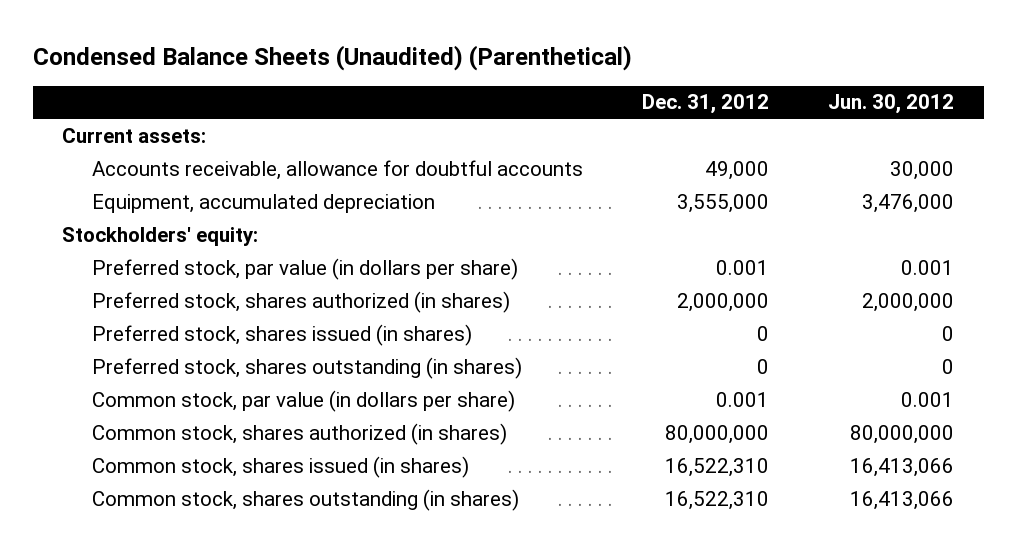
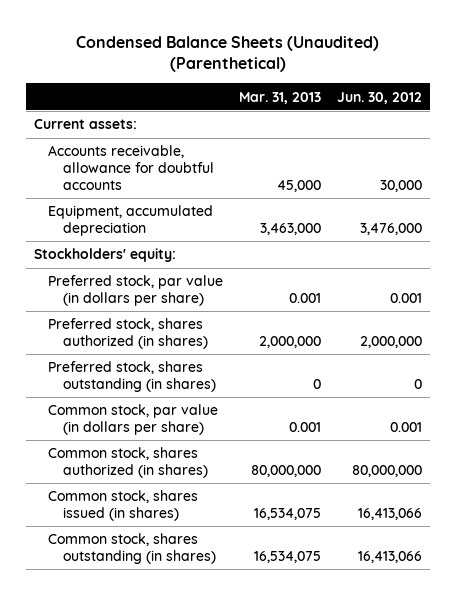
[642,94,770,115] Dec. 31, 2012 -> none
none -> [239,91,322,104] Mar. 31, 2013
[92,323,473,346] Preferred stock, shares issued (in shares) -> none

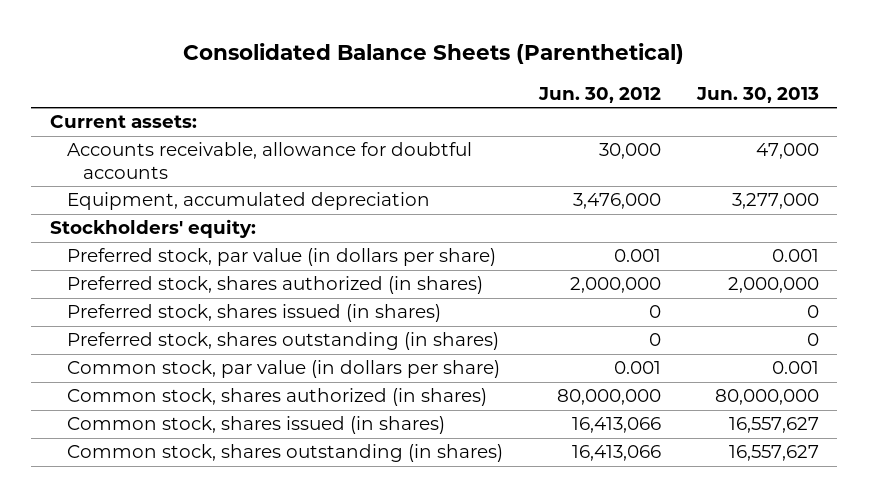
[75,35,379,73] Condensed Balance Sheets (Unaudited) (Parenthetical) -> [183,43,685,65] Consolidated Balance Sheets (Parenthetical)
[239,91,322,104] Mar. 31, 2013 -> none
none -> [696,86,820,103] Jun. 30, 2013
none -> [66,304,441,323] Preferred stock, shares issued (in shares)

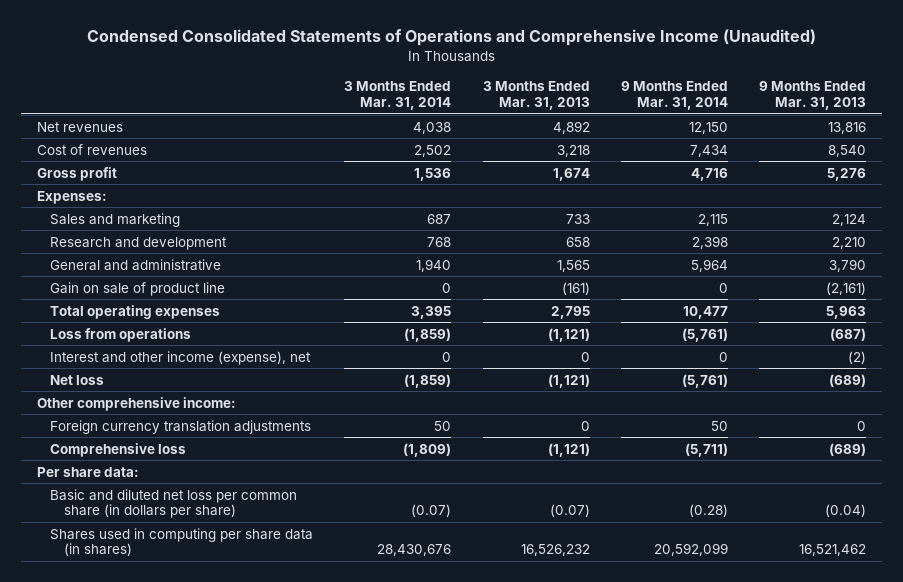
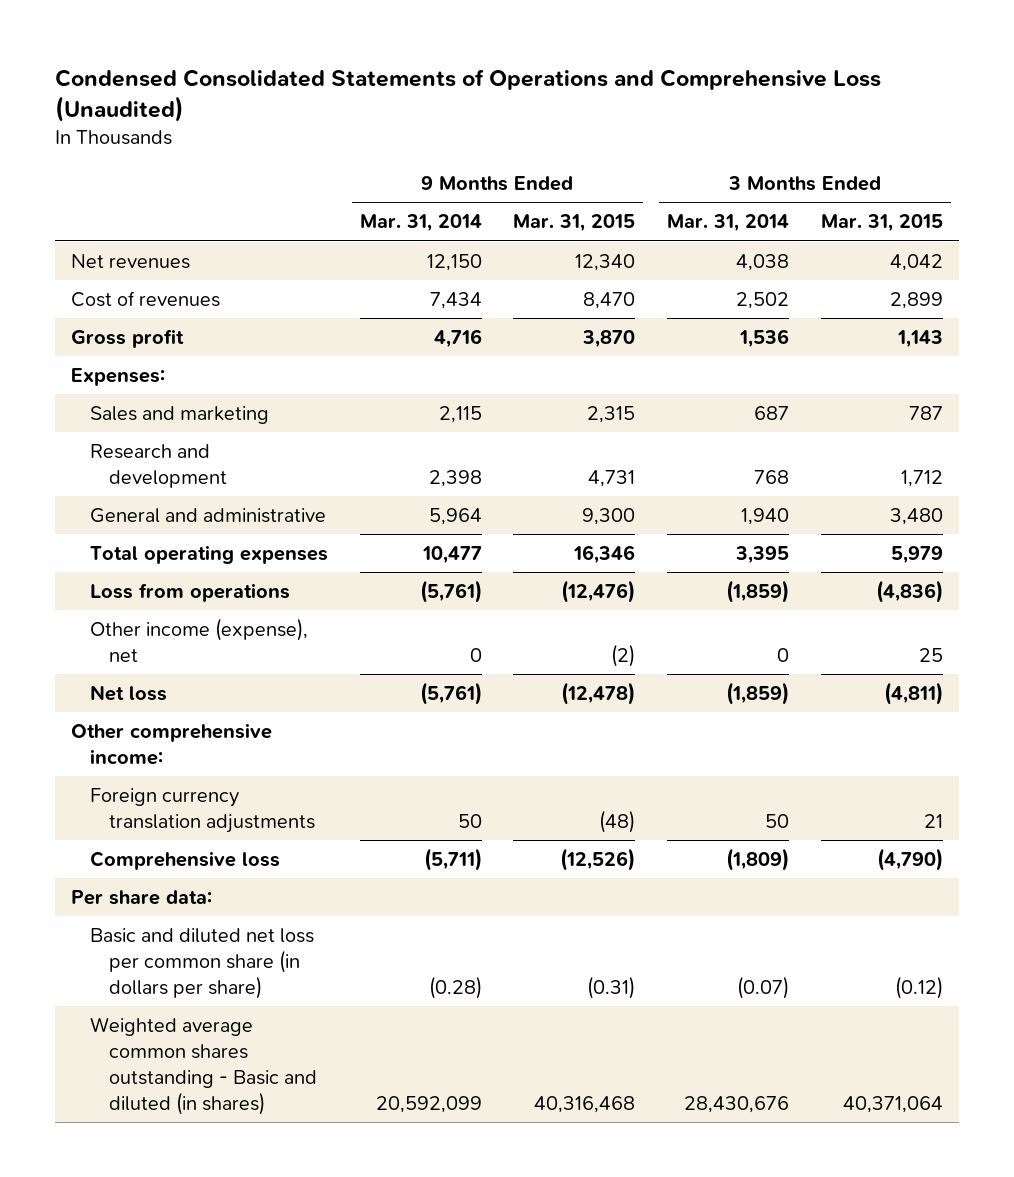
[86,29,816,47] Condensed Consolidated Statements of Operations and Comprehensive Income (Unaudited) -> [54,68,881,122] Condensed Consolidated Statements of Operations and Comprehensive Loss (Unaudited)
[482,81,590,111] 3 Months Ended Mar. 31, 2013 -> none
[759,81,867,111] 9 Months Ended Mar. 31, 2013 -> none
none -> [513,214,636,233] Mar. 31, 2015
none -> [821,214,944,233] Mar. 31, 2015
[50,281,226,296] Gain on sale of product line -> none
[50,350,312,365] Interest and other income (expense), net -> [89,617,308,662] Other income (expense), net
[50,527,314,557] Shares used in computing per share data (in shares) -> [89,1016,317,1115] Weighted average common shares outstanding - Basic and diluted (in shares)

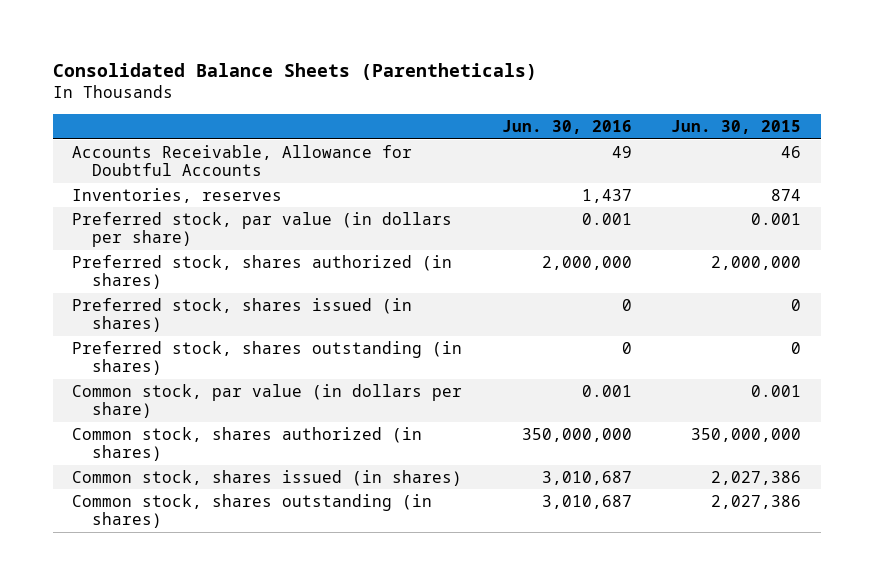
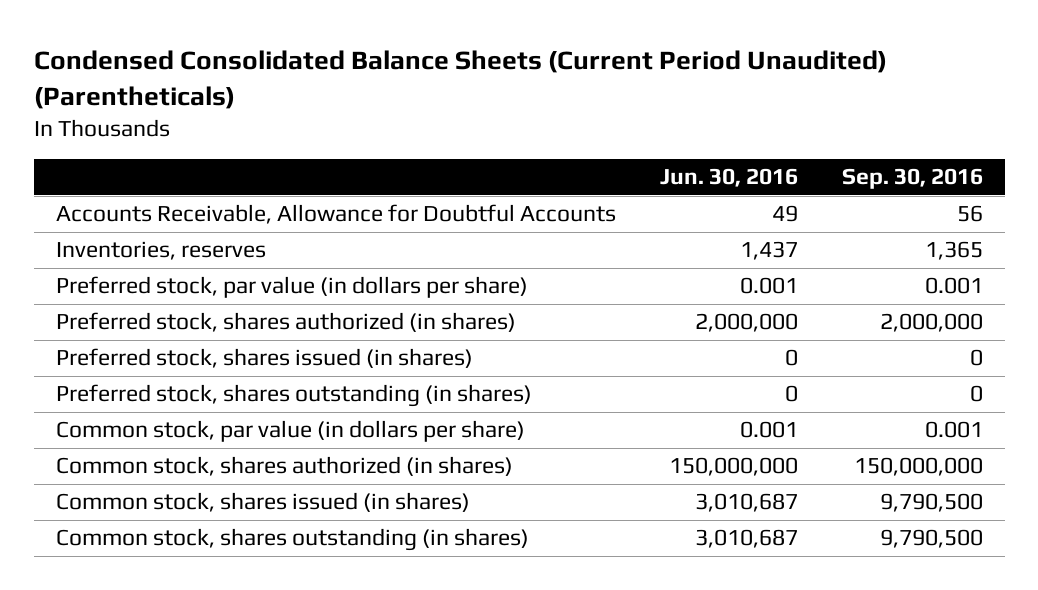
[52,63,537,81] Consolidated Balance Sheets (Parentheticals) -> [33,50,887,109] Condensed Consolidated Balance Sheets (Current Period Unaudited) (Parentheticals)
[670,120,801,135] Jun. 30, 2015 -> none
none -> [841,168,983,190] Sep. 30, 2016
[521,427,632,442] 350,000,000 -> [668,457,798,477] 150,000,000

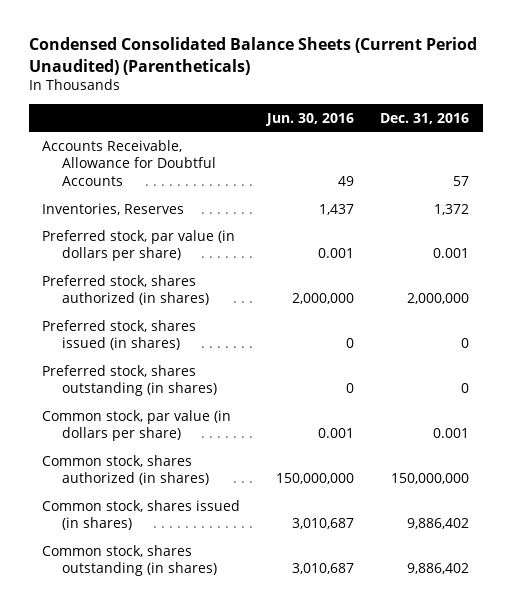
[841,168,983,190] Sep. 30, 2016 -> none
none -> [380,112,470,124] Dec. 31, 2016
[55,241,266,261] Inventories, reserves -> [41,202,184,215] Inventories, Reserves

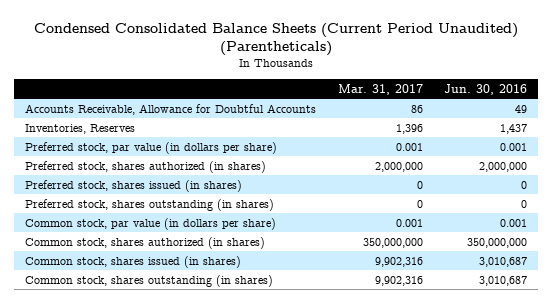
[380,112,470,124] Dec. 31, 2016 -> none
none -> [337,83,423,95] Mar. 31, 2017
[275,473,354,485] 150,000,000 -> [467,237,528,248] 350,000,000

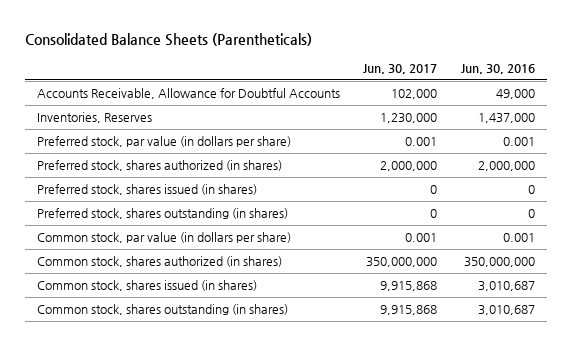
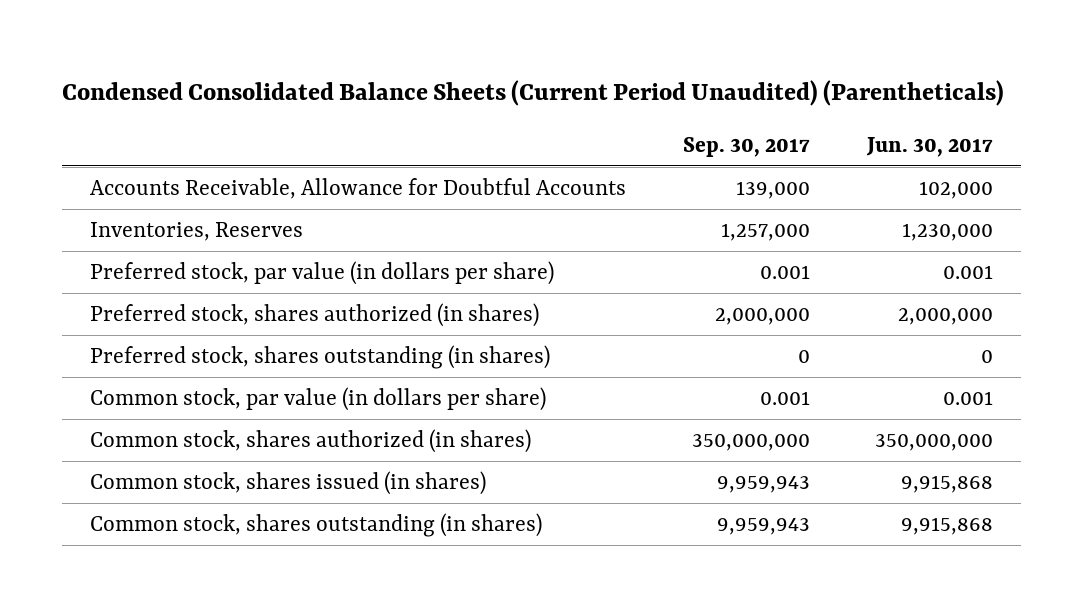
[25,33,313,47] Consolidated Balance Sheets (Parentheticals) -> [62,79,1005,106] Condensed Consolidated Balance Sheets (Current Period Unaudited) (Parentheticals)
[461,64,536,75] Jun. 30, 2016 -> none
none -> [682,137,810,158] Sep. 30, 2017
[36,184,257,196] Preferred stock, shares issued (in shares) -> none

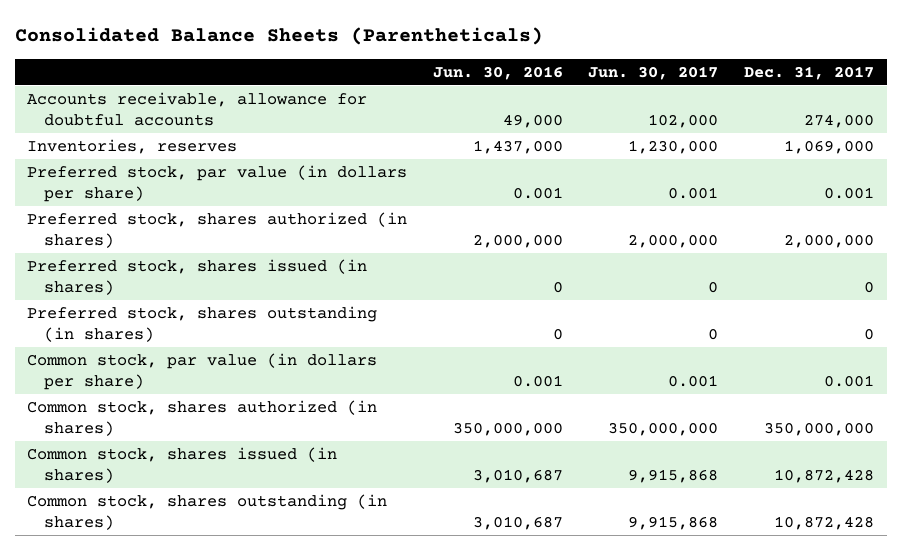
[62,79,1005,106] Condensed Consolidated Balance Sheets (Current Period Unaudited) (Parentheticals) -> [14,27,543,46] Consolidated Balance Sheets (Parentheticals)
[682,137,810,158] Sep. 30, 2017 -> none
none -> [432,65,563,80] Jun. 30, 2016
none -> [743,65,874,80] Dec. 31, 2017
[90,177,627,199] Accounts Receivable, Allowance for Doubtful Accounts -> [27,92,368,126] Accounts receivable, allowance for doubtful accounts
[90,221,304,241] Inventories, Reserves -> [27,139,238,155] Inventories, reserves
none -> [27,259,368,295] Preferred stock, shares issued (in shares)

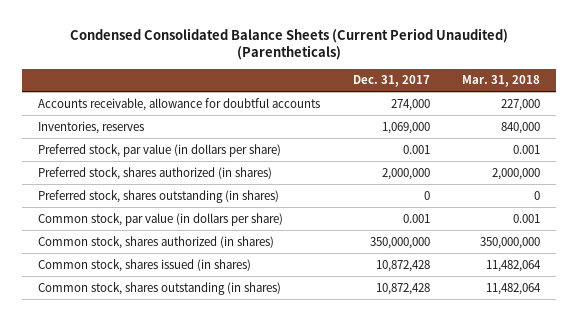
[14,27,543,46] Consolidated Balance Sheets (Parentheticals) -> [70,27,509,61] Condensed Consolidated Balance Sheets (Current Period Unaudited) (Parentheticals)
[432,65,563,80] Jun. 30, 2016 -> none
[588,65,719,80] Jun. 30, 2017 -> none
none -> [462,75,541,88] Mar. 31, 2018
[27,259,368,295] Preferred stock, shares issued (in shares) -> none

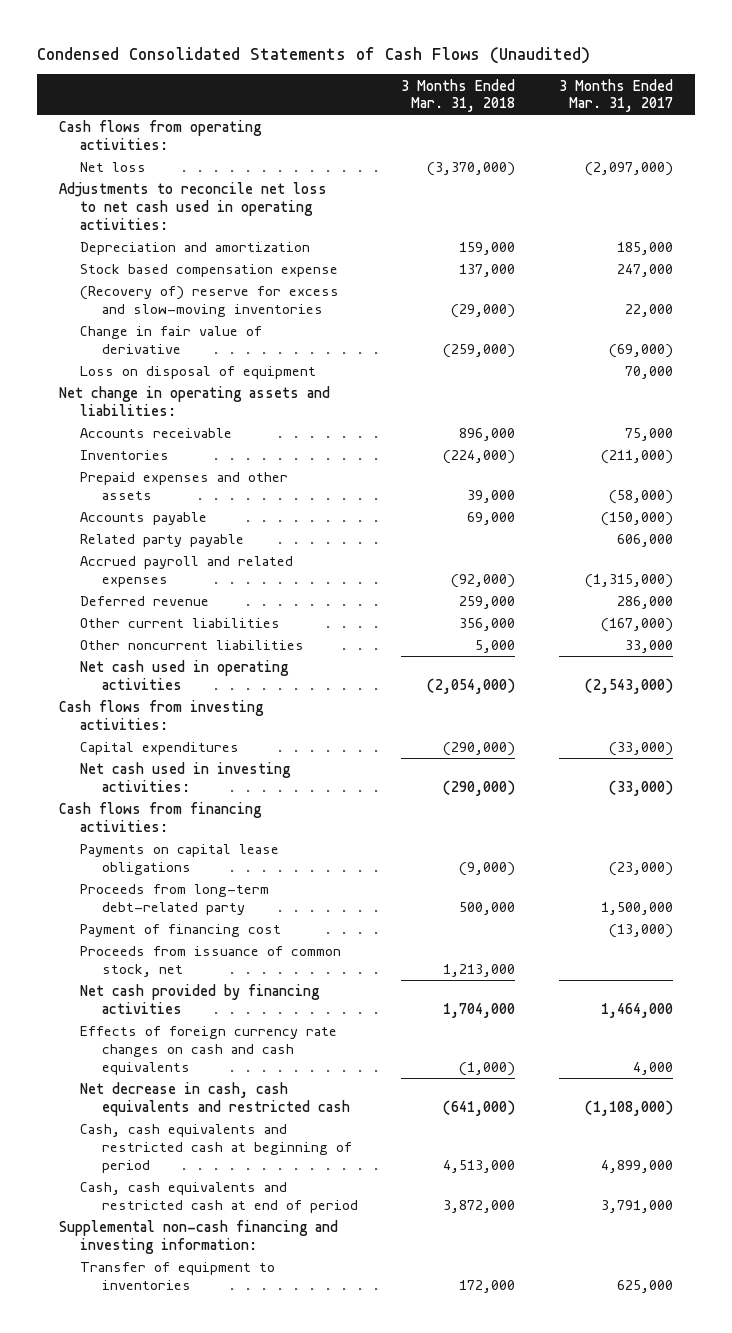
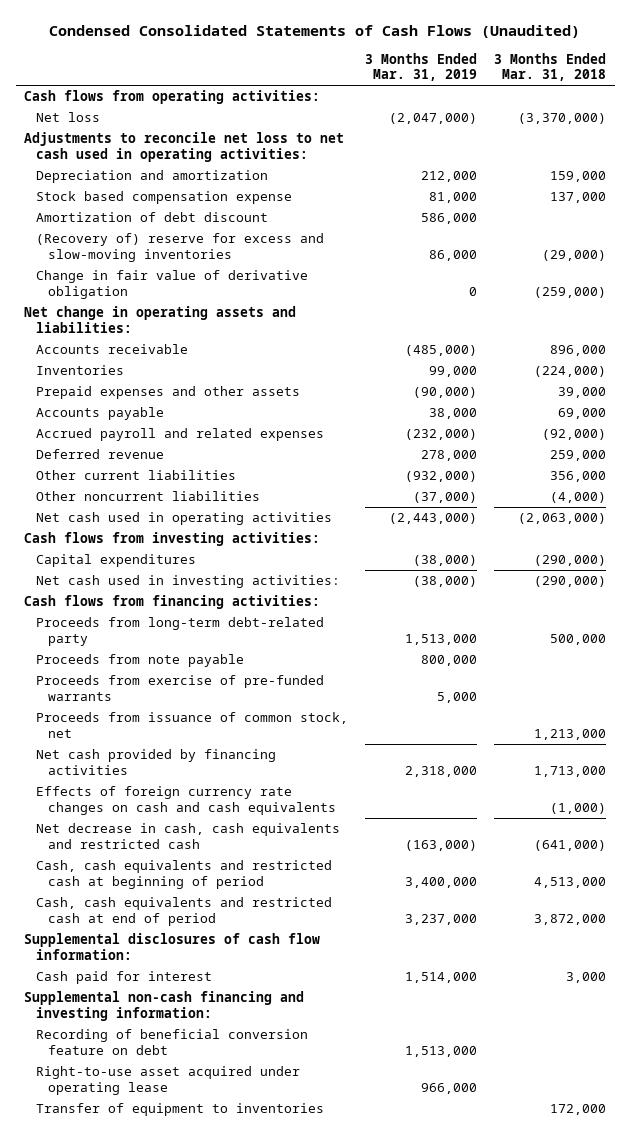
[559,78,674,113] 3 Months Ended Mar. 31, 2017 -> none
none -> [365,53,478,82] 3 Months Ended Mar. 31, 2019
none -> [36,212,269,223] Amortization of debt discount
[80,366,317,380] Loss on disposal of equipment -> none
[80,326,263,354] Change in fair value of derivative -> [36,270,309,299] Change in fair value of derivative obligation
[80,534,245,548] Related party payable -> none
[475,640,516,654] 5,000 -> [550,492,607,504] (4,000)
[427,677,516,694] (2,054,000) -> [518,513,607,525] (2,063,000)
[80,844,280,875] Payments on capital lease obligations -> none
[80,924,282,938] Payment of financing cost -> none
none -> [36,654,245,668] Proceeds from note payable
none -> [36,675,325,701] Proceeds from exercise of pre-funded warrants
[443,1002,516,1018] 1,704,000 -> [534,765,607,777] 1,713,000
none -> [24,933,321,960] Supplemental disclosures of cash flow information:
none -> [36,971,213,985] Cash paid for interest
none -> [36,1029,309,1055] Recording of beneficial conversion feature on debt
none -> [36,1066,301,1095] Right-to-use asset acquired under operating lease

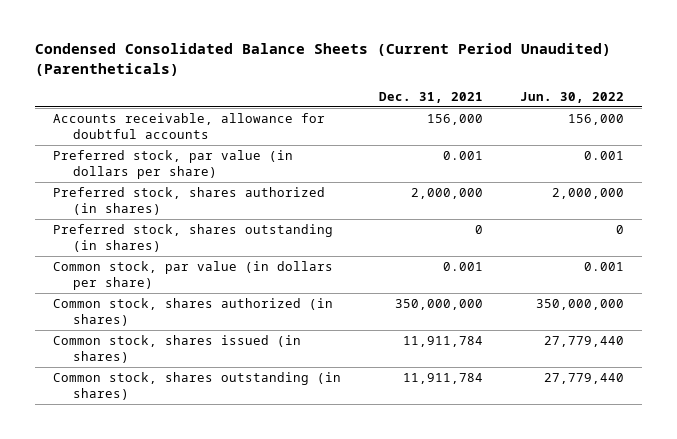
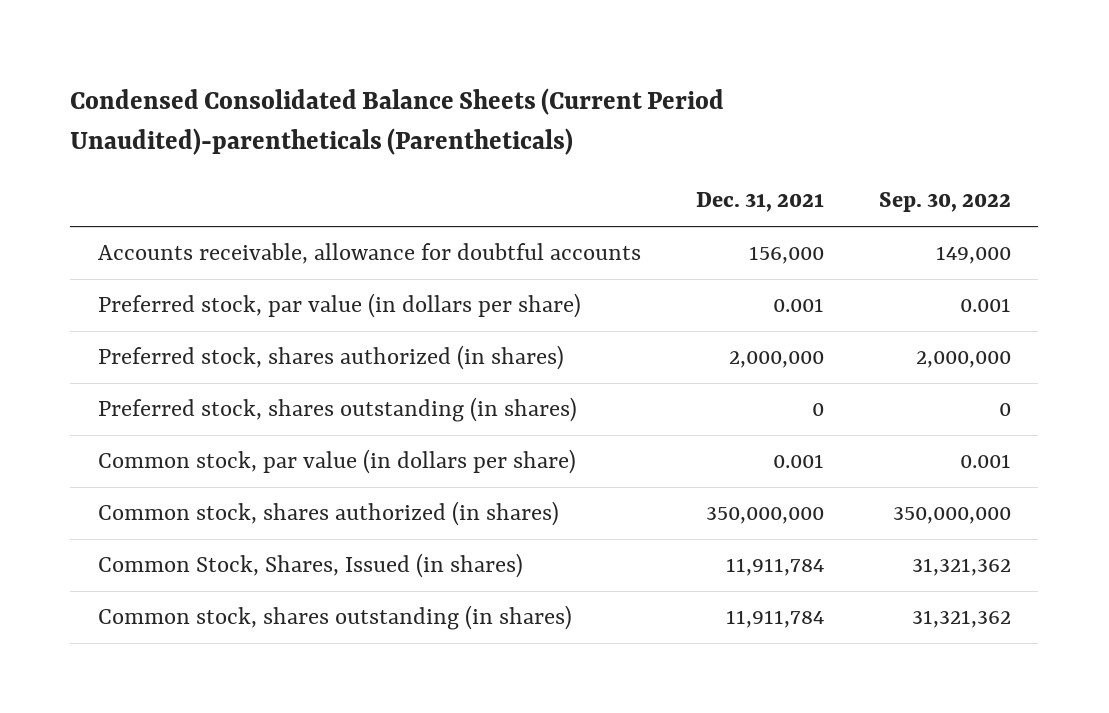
[34,43,611,76] Condensed Consolidated Balance Sheets (Current Period Unaudited) (Parentheticals) -> [70,88,725,155] Condensed Consolidated Balance Sheets (Current Period Unaudited)-parentheticals (Parentheticals)
[519,92,624,104] Jun. 30, 2022 -> none
none -> [878,192,1011,213] Sep. 30, 2022
[53,334,302,364] Common stock, shares issued (in shares) -> [97,553,523,579] Common Stock, Shares, Issued (in shares)

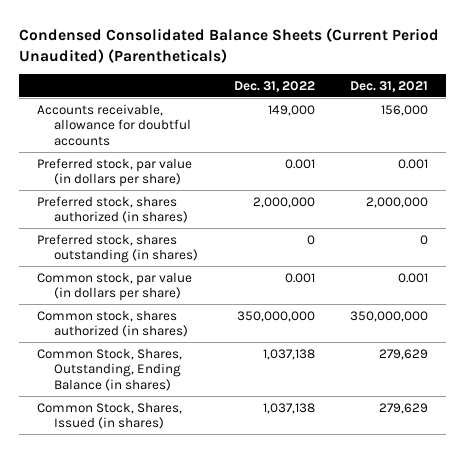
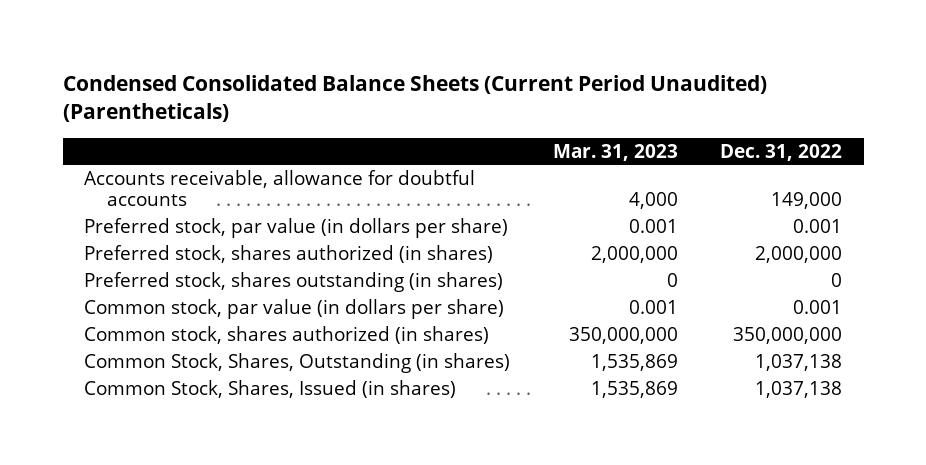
[350,80,429,92] Dec. 31, 2021 -> none
none -> [552,143,678,161] Mar. 31, 2023
[36,347,182,391] Common Stock, Shares, Outstanding, Ending Balance (in shares) -> [84,352,511,373] Common Stock, Shares, Outstanding (in shares)

